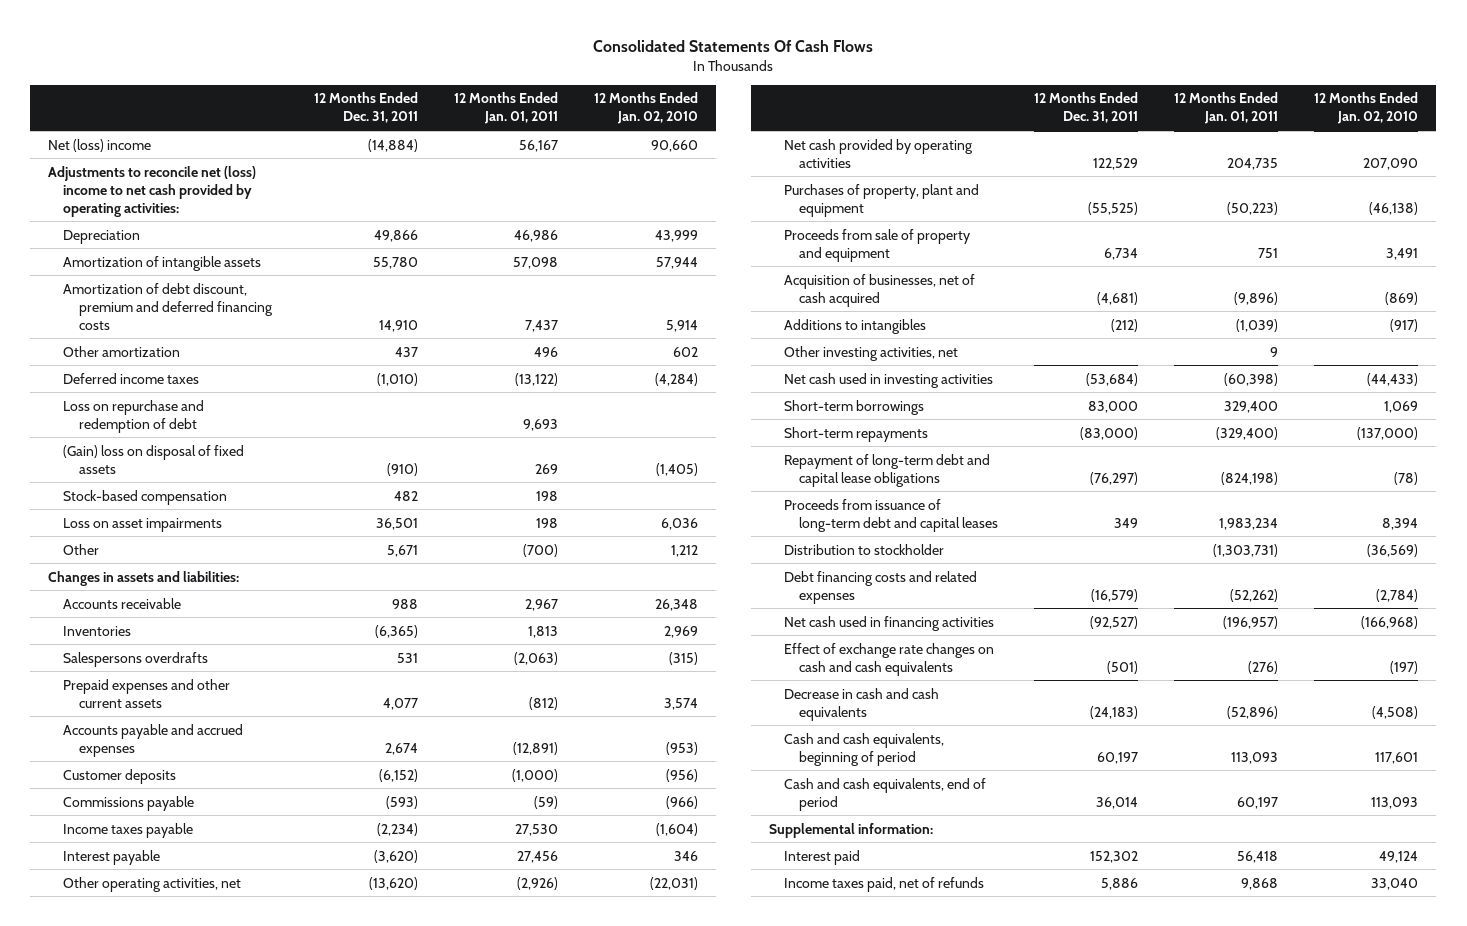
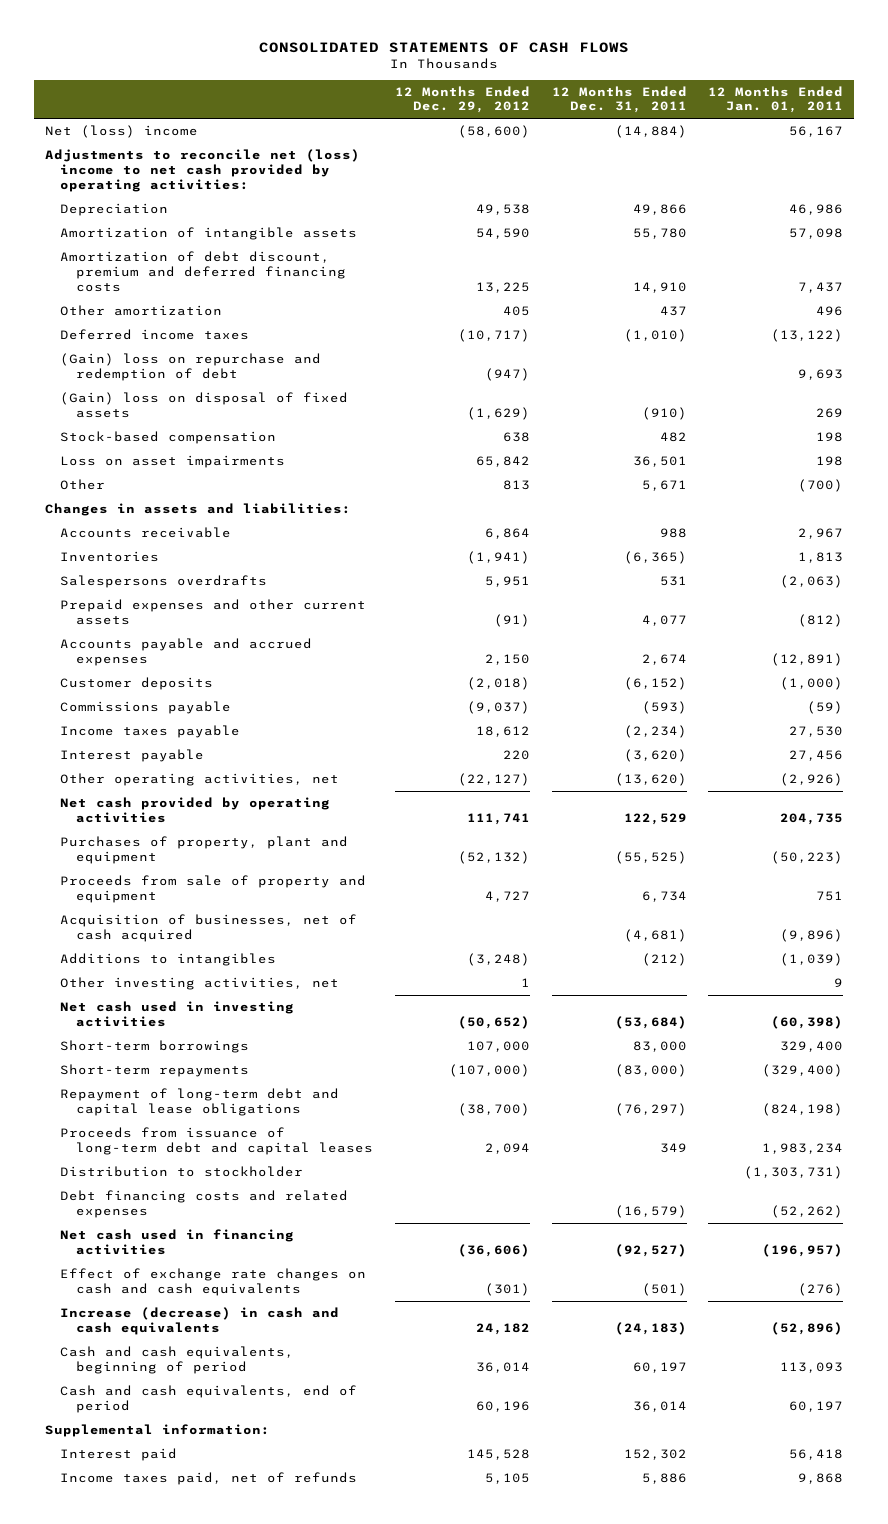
[593,39,874,52] Consolidated Statements Of Cash Flows -> [258,41,629,53] CONSOLIDATED STATEMENTS OF CASH FLOWS
[593,92,698,125] 12 Months Ended Jan. 02, 2010 -> none
none -> [395,85,531,114] 12 Months Ended Dec. 29, 2012
[63,399,205,433] Loss on repurchase and redemption of debt -> [60,352,322,381] (Gain) loss on repurchase and redemption of debt
[783,687,939,721] Decrease in cash and cash equivalents -> [60,1306,340,1335] Increase (decrease) in cash and cash equivalents

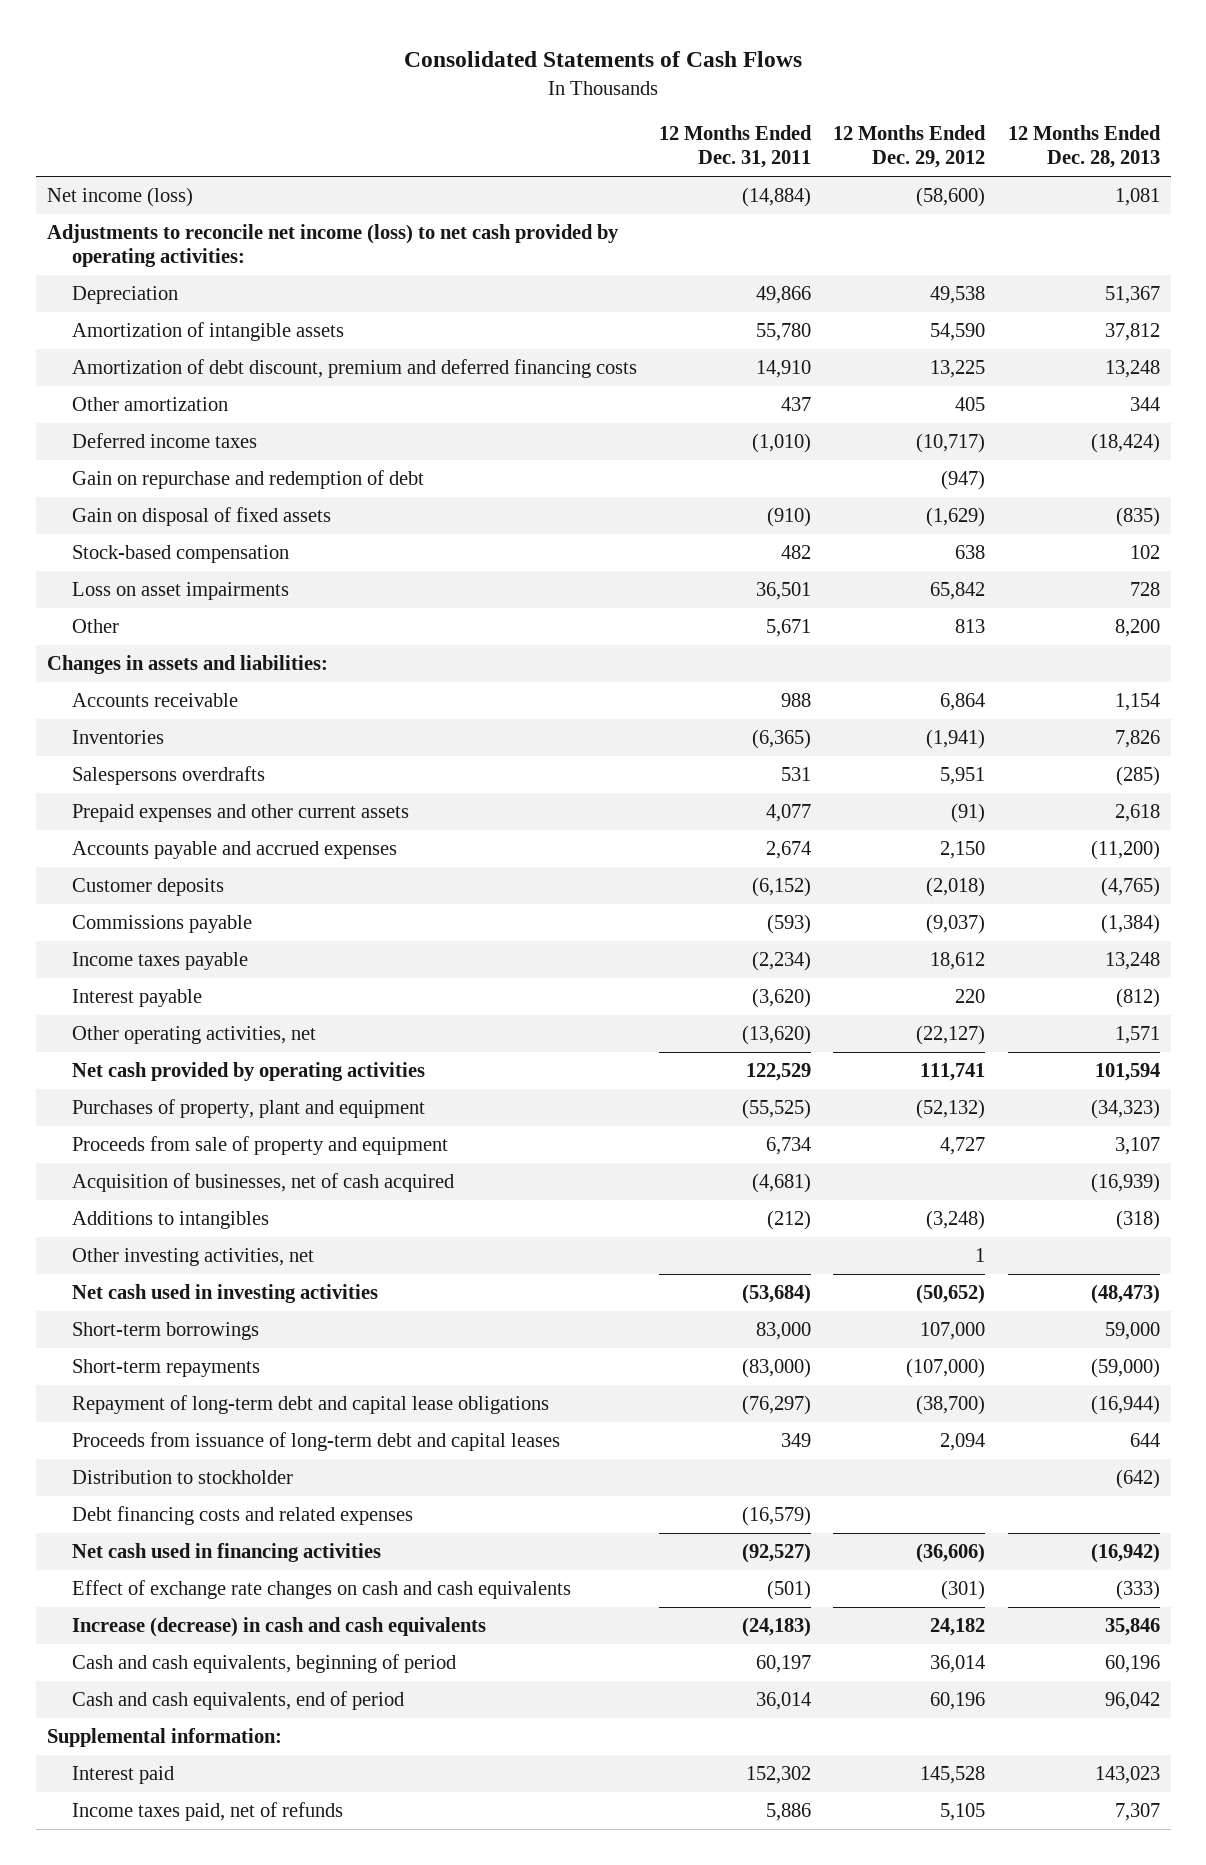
[258,41,629,53] CONSOLIDATED STATEMENTS OF CASH FLOWS -> [404,51,803,68] Consolidated Statements of Cash Flows
[708,85,844,114] 12 Months Ended Jan. 01, 2011 -> none
none -> [1007,125,1161,169] 12 Months Ended Dec. 28, 2013
[44,124,198,138] Net (loss) income -> [46,187,193,208] Net income (loss)
[44,148,360,192] Adjustments to reconcile net (loss) income to net cash provided by operating activities: -> [46,224,619,268] Adjustments to reconcile net income (loss) to net cash provided by operating activities:
[60,352,322,381] (Gain) loss on repurchase and redemption of debt -> [71,470,424,490] Gain on repurchase and redemption of debt
[60,391,349,418] (Gain) loss on disposal of fixed assets -> [71,507,331,527] Gain on disposal of fixed assets

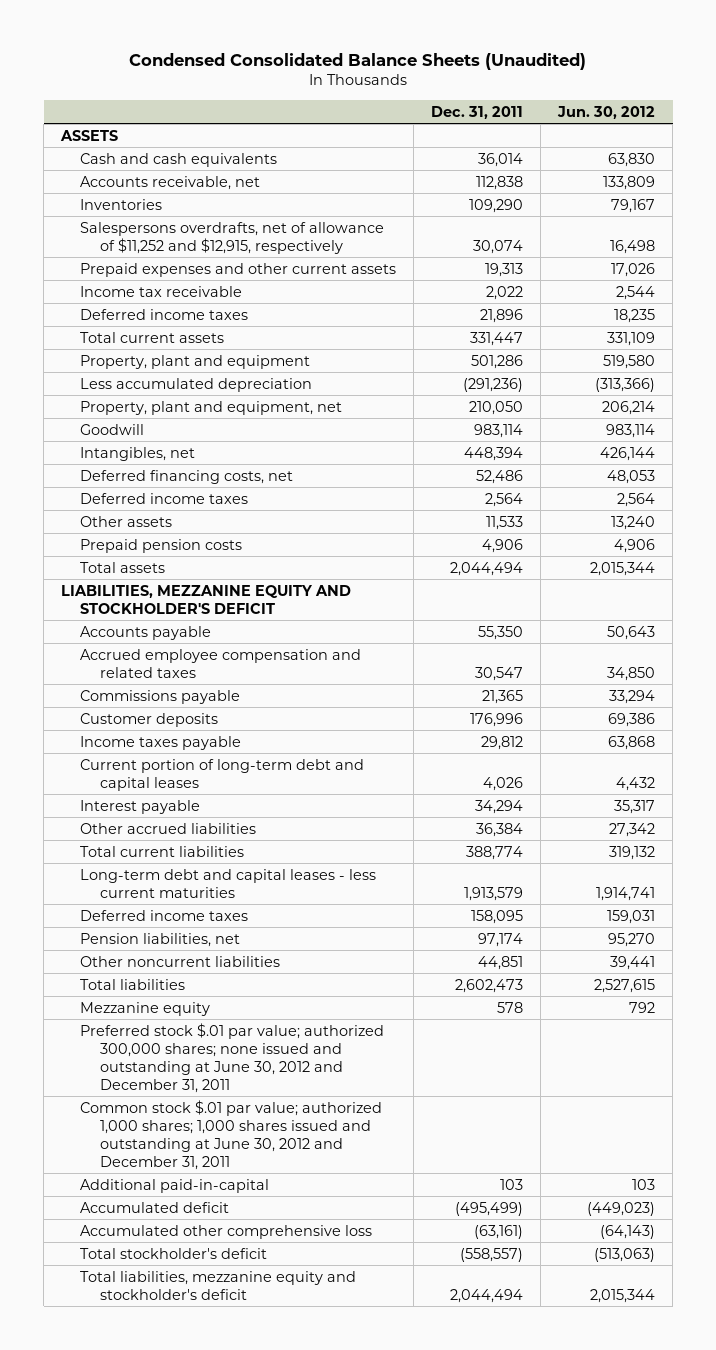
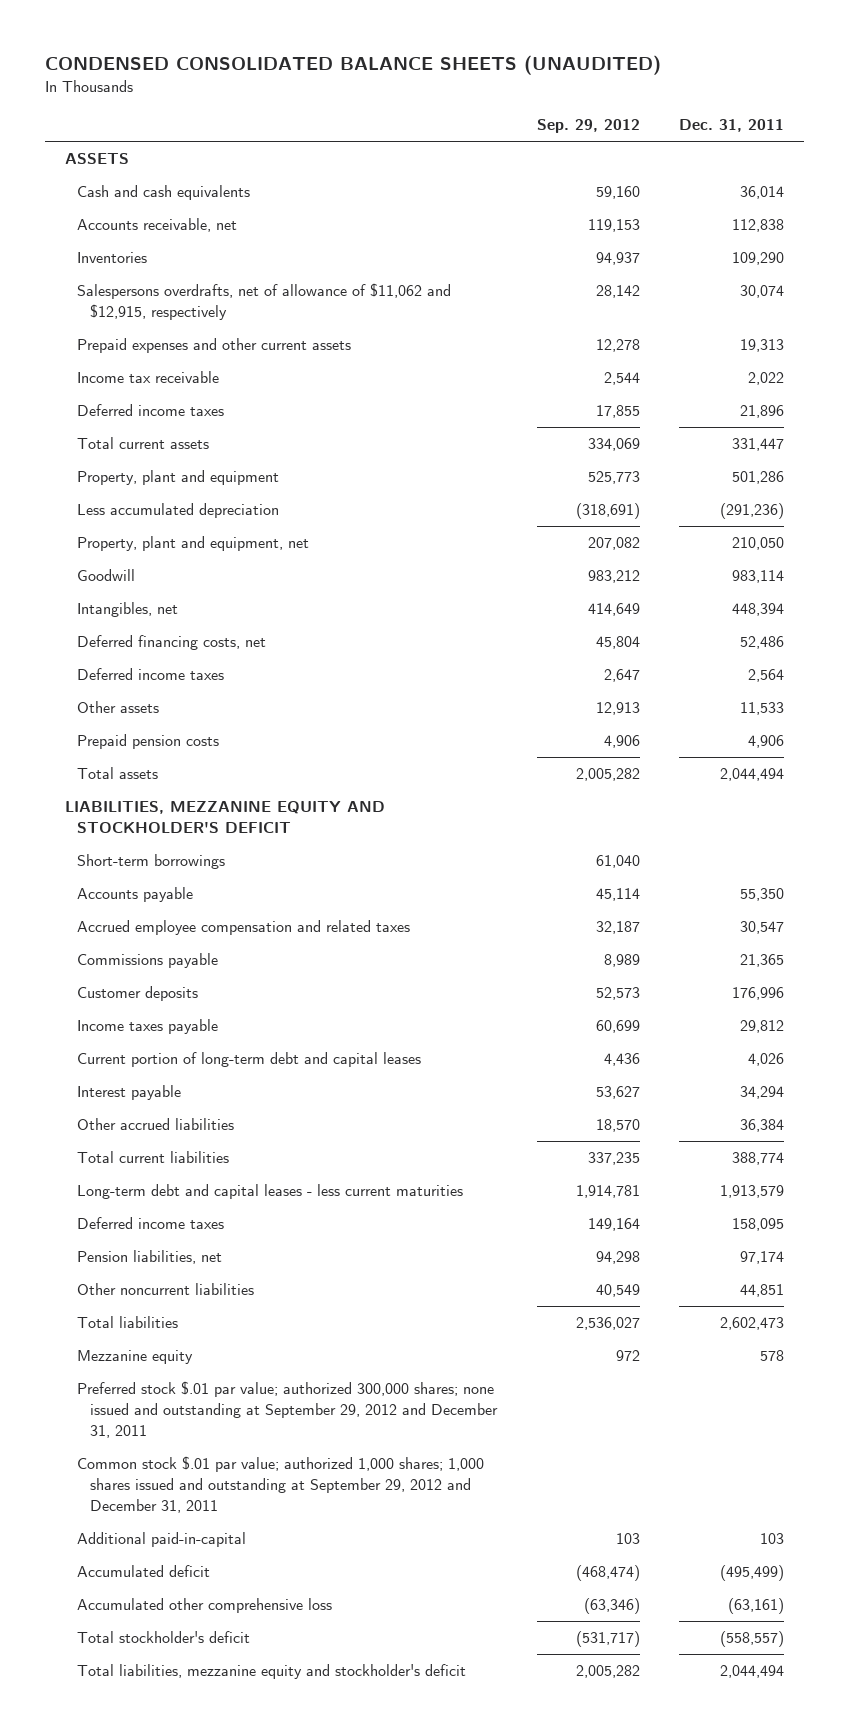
[129,52,587,70] Condensed Consolidated Balance Sheets (Unaudited) -> [44,54,661,75] CONDENSED CONSOLIDATED BALANCE SHEETS (UNAUDITED)
[557,105,656,119] Jun. 30, 2012 -> none
none -> [536,119,640,134] Sep. 29, 2012
[80,221,385,254] Salespersons overdrafts, net of allowance of $11,252 and $12,915, respectively -> [77,283,452,321] Salespersons overdrafts, net of allowance of $11,062 and $12,915, respectively
none -> [77,854,226,870] Short-term borrowings
[80,1022,385,1093] Preferred stock $.01 par value; authorized 300,000 shares; none issued and outstanding at June 30, 2012 and December 31, 2011 -> [77,1381,499,1438] Preferred stock $.01 par value; authorized 300,000 shares; none issued and outstanding at September 29, 2012 and December 31, 2011
[80,1099,383,1170] Common stock $.01 par value; authorized 1,000 shares; 1,000 shares issued and outstanding at June 30, 2012 and December 31, 2011 -> [77,1456,485,1513] Common stock $.01 par value; authorized 1,000 shares; 1,000 shares issued and outstanding at September 29, 2012 and December 31, 2011

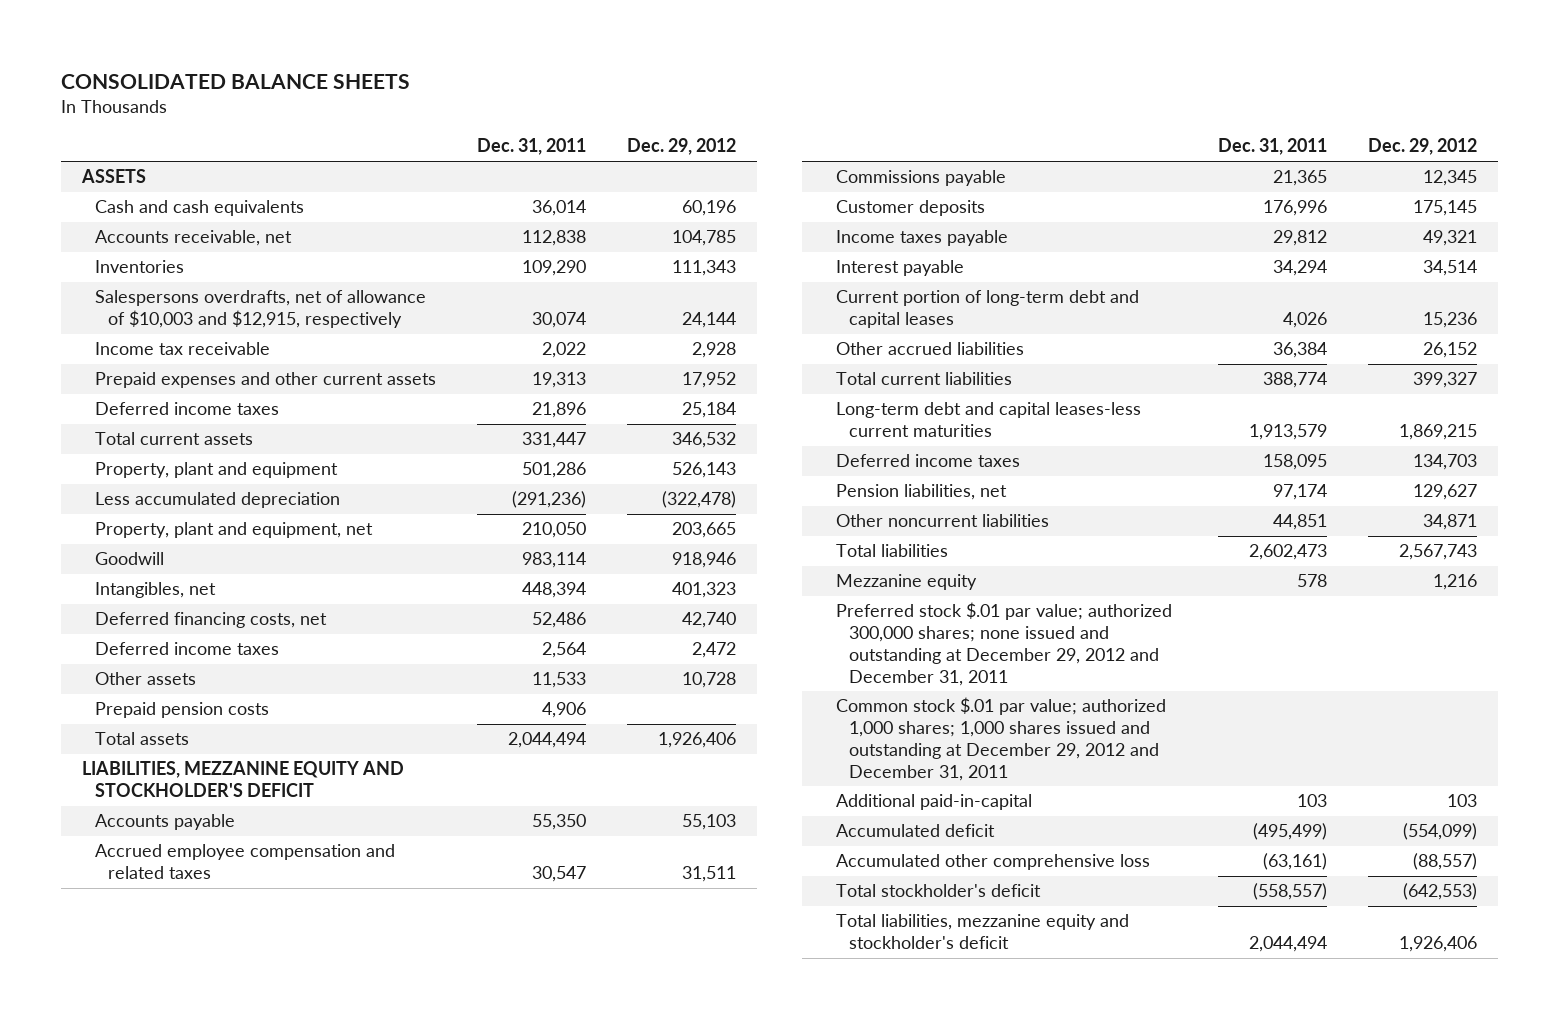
[44,54,661,75] CONDENSED CONSOLIDATED BALANCE SHEETS (UNAUDITED) -> [61,73,411,89] CONSOLIDATED BALANCE SHEETS
[536,119,640,134] Sep. 29, 2012 -> none
none -> [627,138,737,156] Dec. 29, 2012
[77,283,452,321] Salespersons overdrafts, net of allowance of $11,062 and $12,915, respectively -> [95,290,427,329] Salespersons overdrafts, net of allowance of $10,003 and $12,915, respectively
[77,338,352,354] Prepaid expenses and other current assets -> [95,372,437,389] Prepaid expenses and other current assets
[77,854,226,870] Short-term borrowings -> none
[77,1052,422,1068] Current portion of long-term debt and capital leases -> [835,290,1139,329] Current portion of long-term debt and capital leases
[77,1184,464,1200] Long-term debt and capital leases - less current maturities -> [835,402,1141,438] Long-term debt and capital leases-less current maturities
[77,1381,499,1438] Preferred stock $.01 par value; authorized 300,000 shares; none issued and outstanding at September 29, 2012 and December 31, 2011 -> [835,602,1172,686] Preferred stock $.01 par value; authorized 300,000 shares; none issued and outstanding at December 29, 2012 and December 31, 2011
[77,1456,485,1513] Common stock $.01 par value; authorized 1,000 shares; 1,000 shares issued and outstanding at September 29, 2012 and December 31, 2011 -> [835,697,1166,781] Common stock $.01 par value; authorized 1,000 shares; 1,000 shares issued and outstanding at December 29, 2012 and December 31, 2011

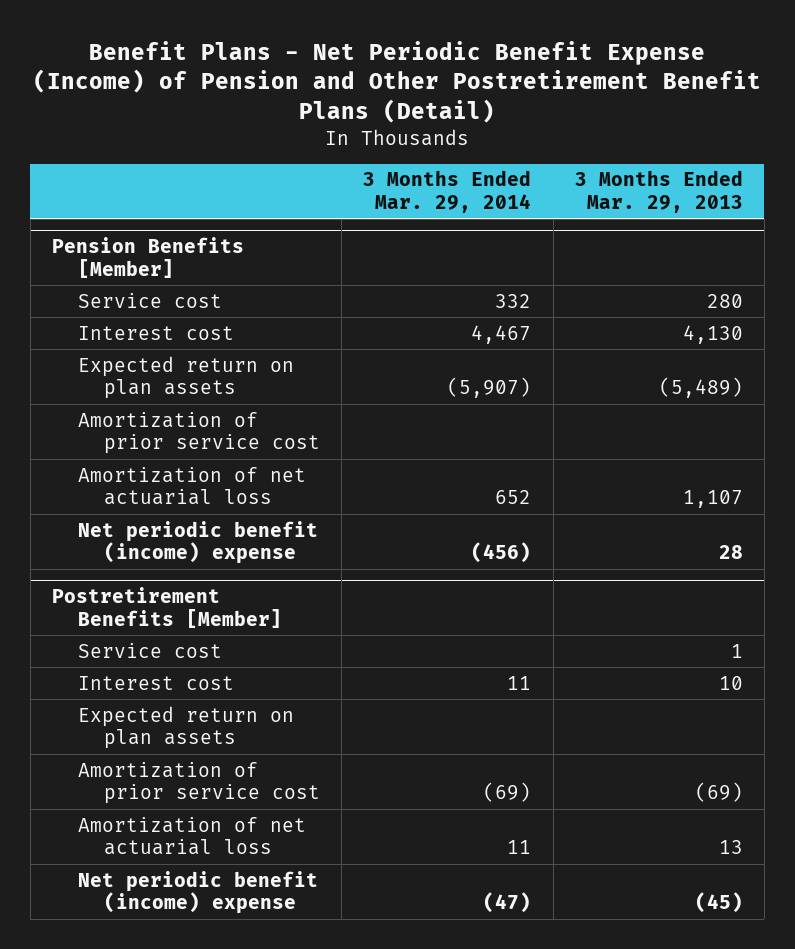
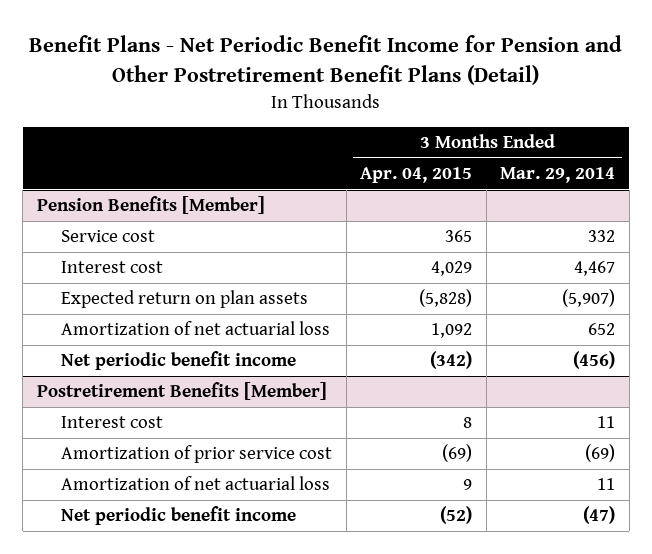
[33,40,762,123] Benefit Plans - Net Periodic Benefit Expense (Income) of Pension and Other Postretirement Benefit Plans (Detail) -> [28,35,622,86] Benefit Plans - Net Periodic Benefit Income for Pension and Other Postretirement Benefit Plans (Detail)
[574,170,743,214] 3 Months Ended Mar. 29, 2013 -> none
none -> [360,167,473,184] Apr. 04, 2015
[77,411,320,455] Amortization of prior service cost -> none
[77,520,318,565] Net periodic benefit (income) expense -> [61,351,297,371] Net periodic benefit income
[77,642,222,658] Service cost -> none
[77,705,294,750] Expected return on plan assets -> none
[77,870,318,915] Net periodic benefit (income) expense -> [61,506,297,526] Net periodic benefit income

